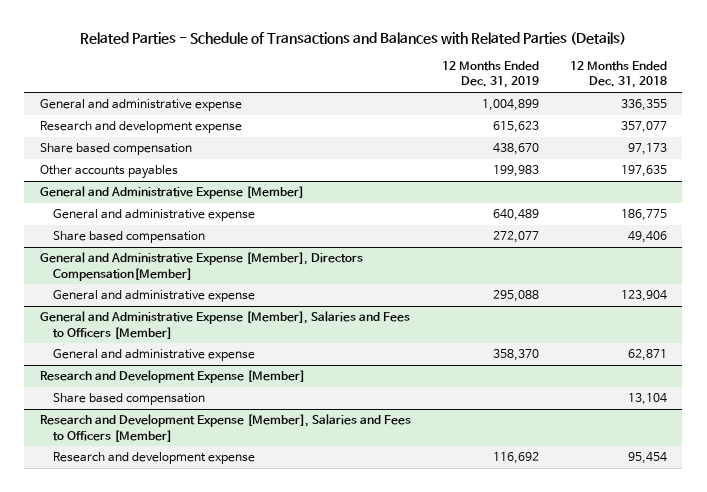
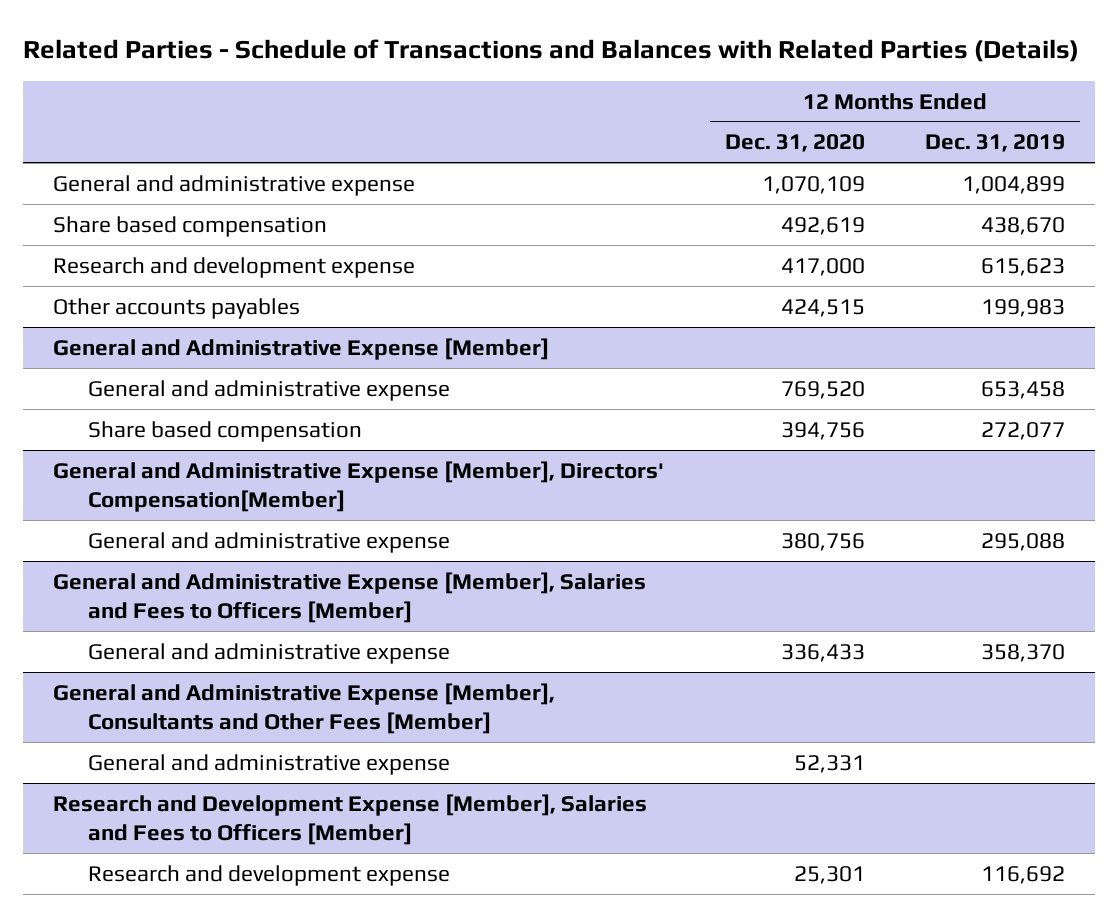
[569,60,667,89] 12 Months Ended Dec. 31, 2018 -> none
none -> [724,134,865,153] Dec. 31, 2020
[39,121,242,134] Research and development expense -> [53,256,416,278] Research and development expense
[492,209,539,222] 640,489 -> [980,380,1065,399] 653,458
[39,252,363,281] General and Administrative Expense [Member], Directors Compensation[Member] -> [53,460,665,512] General and Administrative Expense [Member], Directors' Compensation[Member]
[39,370,305,384] Research and Development Expense [Member] -> none
[53,393,206,406] Share based compensation -> none
none -> [53,682,556,734] General and Administrative Expense [Member], Consultants and Other Fees [Member]
none -> [88,753,451,775] General and administrative expense

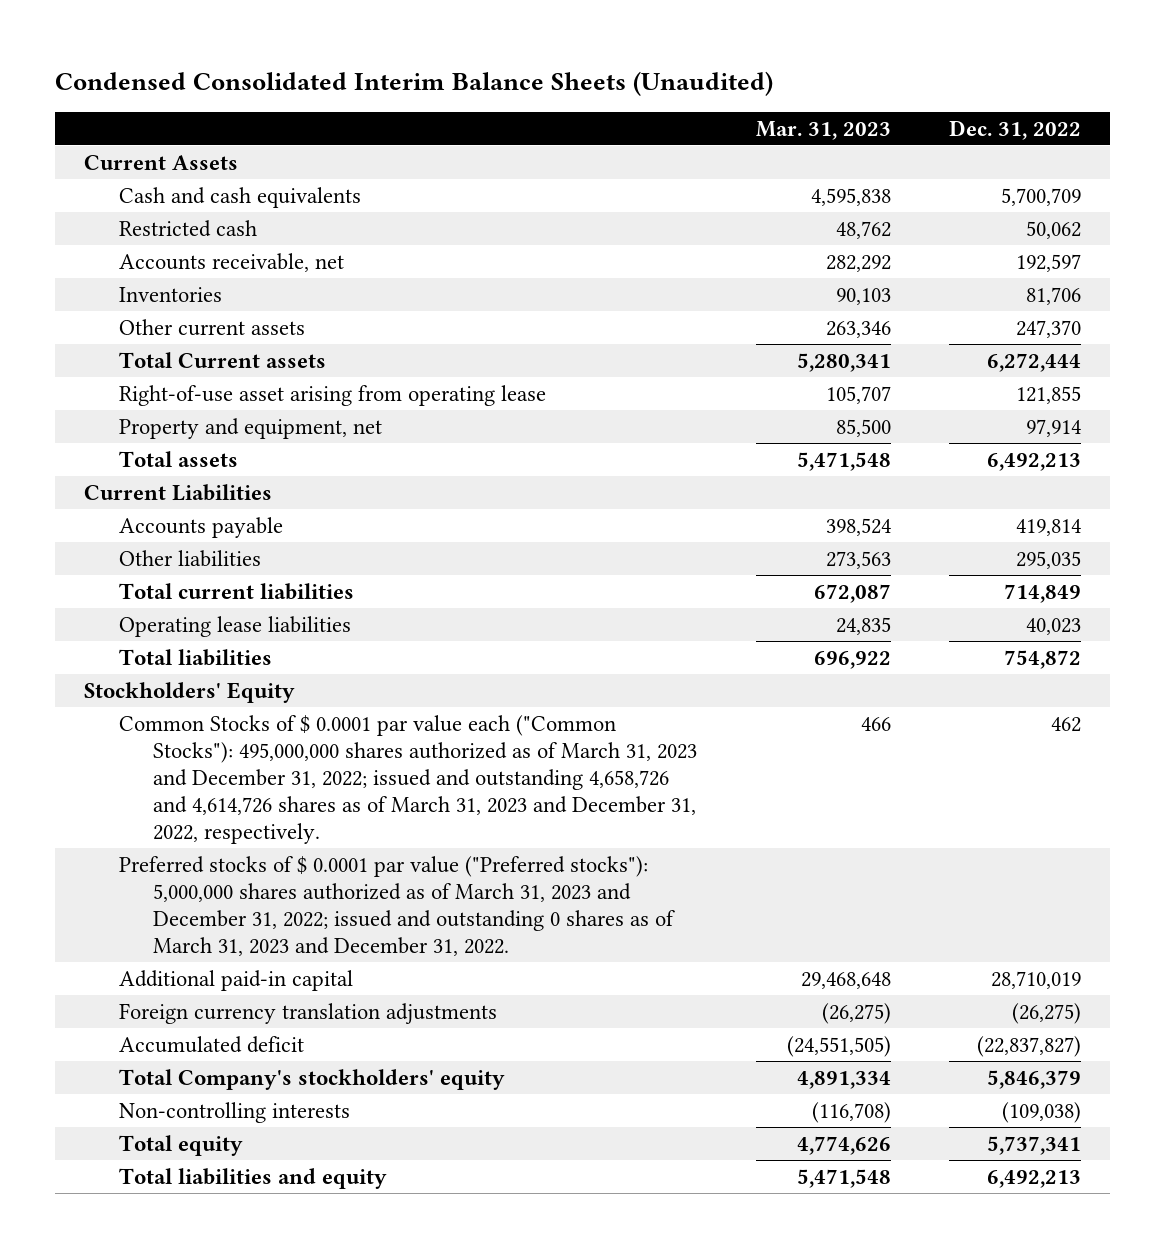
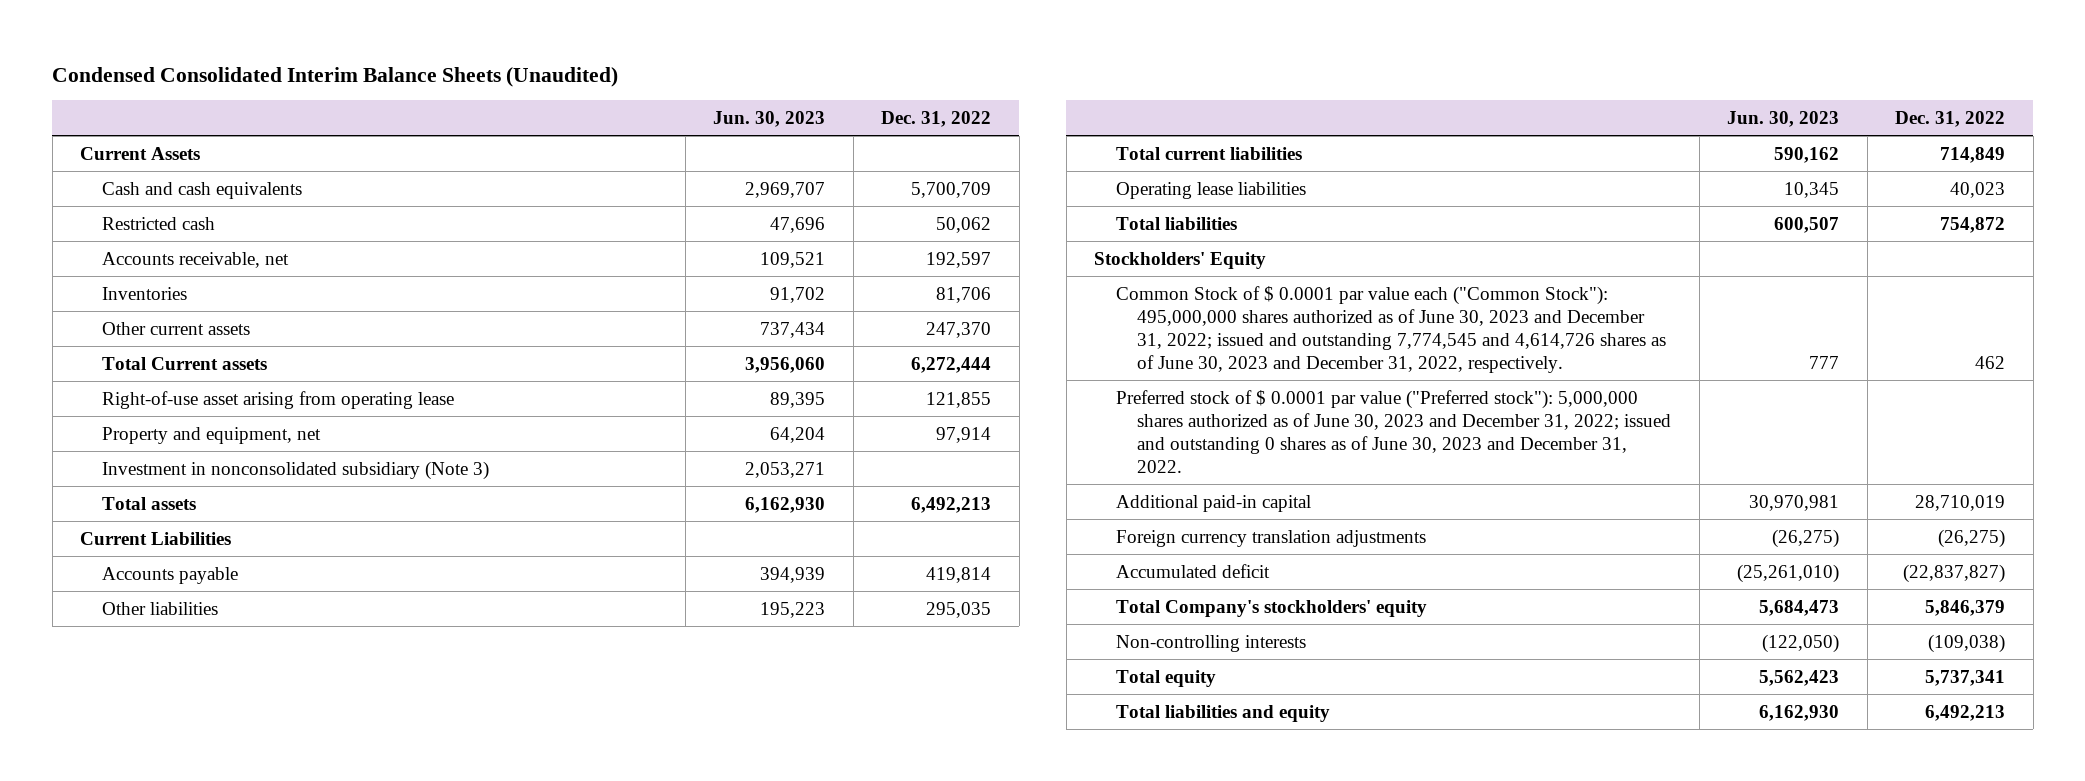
[755,120,891,140] Mar. 31, 2023 -> none
none -> [713,111,826,128] Jun. 30, 2023
none -> [101,460,489,480] Investment in nonconsolidated subsidiary (Note 3)
[118,714,698,845] Common Stocks of $ 0.0001 par value each ("Common Stocks"): 495,000,000 shares authorized as of March 31, 2023 and December 31, 2022; issued and outstanding 4,658,726 and 4,614,726 shares as of March 31, 2023 and December 31, 2022, respectively. -> [1115,285,1667,373] Common Stock of $ 0.0001 par value each ("Common Stock"): 495,000,000 shares authorized as of June 30, 2023 and December 31, 2022; issued and outstanding 7,774,545 and 4,614,726 shares as of June 30, 2023 and December 31, 2022, respectively.
[118,855,676,957] Preferred stocks of $ 0.0001 par value ("Preferred stocks"): 5,000,000 shares authorized as of March 31, 2023 and December 31, 2022; issued and outstanding 0 shares as of March 31, 2023 and December 31, 2022. -> [1115,389,1672,473] Preferred stock of $ 0.0001 par value ("Preferred stock"): 5,000,000 shares authorized as of June 30, 2023 and December 31, 2022; issued and outstanding 0 shares as of June 30, 2023 and December 31, 2022.

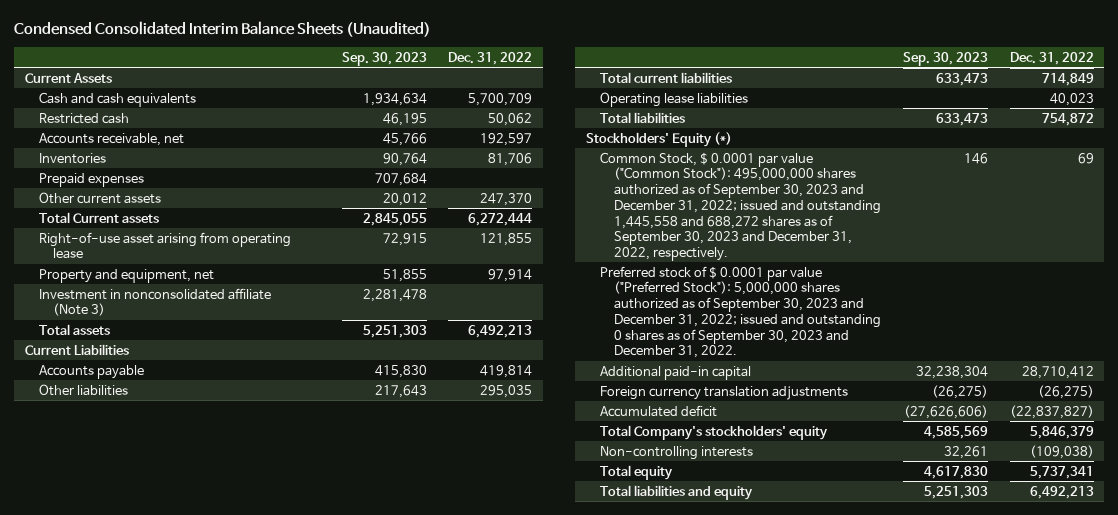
[713,111,826,128] Jun. 30, 2023 -> none
none -> [341,51,427,66] Sep. 30, 2023
none -> [38,172,144,187] Prepaid expenses
[101,460,489,480] Investment in nonconsolidated subsidiary (Note 3) -> [38,287,271,317] Investment in nonconsolidated affiliate (Note 3)
[1094,251,1267,269] Stockholders' Equity -> [586,131,733,147] Stockholders' Equity (*)
[1115,285,1667,373] Common Stock of $ 0.0001 par value each ("Common Stock"): 495,000,000 shares authorized as of June 30, 2023 and December 31, 2022; issued and outstanding 7,774,545 and 4,614,726 shares as of June 30, 2023 and December 31, 2022, respectively. -> [600,151,882,262] Common Stock, $ 0.0001 par value ("Common Stock"): 495,000,000 shares authorized as of September 30, 2023 and December 31, 2022; issued and outstanding 1,445,558 and 688,272 shares as of September 30, 2023 and December 31, 2022, respectively.
[1975,355,2006,369] 462 -> [1077,152,1094,164] 69
[1115,389,1672,473] Preferred stock of $ 0.0001 par value ("Preferred stock"): 5,000,000 shares authorized as of June 30, 2023 and December 31, 2022; issued and outstanding 0 shares as of June 30, 2023 and December 31, 2022. -> [600,265,882,359] Preferred stock of $ 0.0001 par value ("Preferred Stock"): 5,000,000 shares authorized as of September 30, 2023 and December 31, 2022; issued and outstanding 0 shares as of September 30, 2023 and December 31, 2022.
[1915,494,2006,511] 28,710,019 -> [1021,365,1094,379] 28,710,412

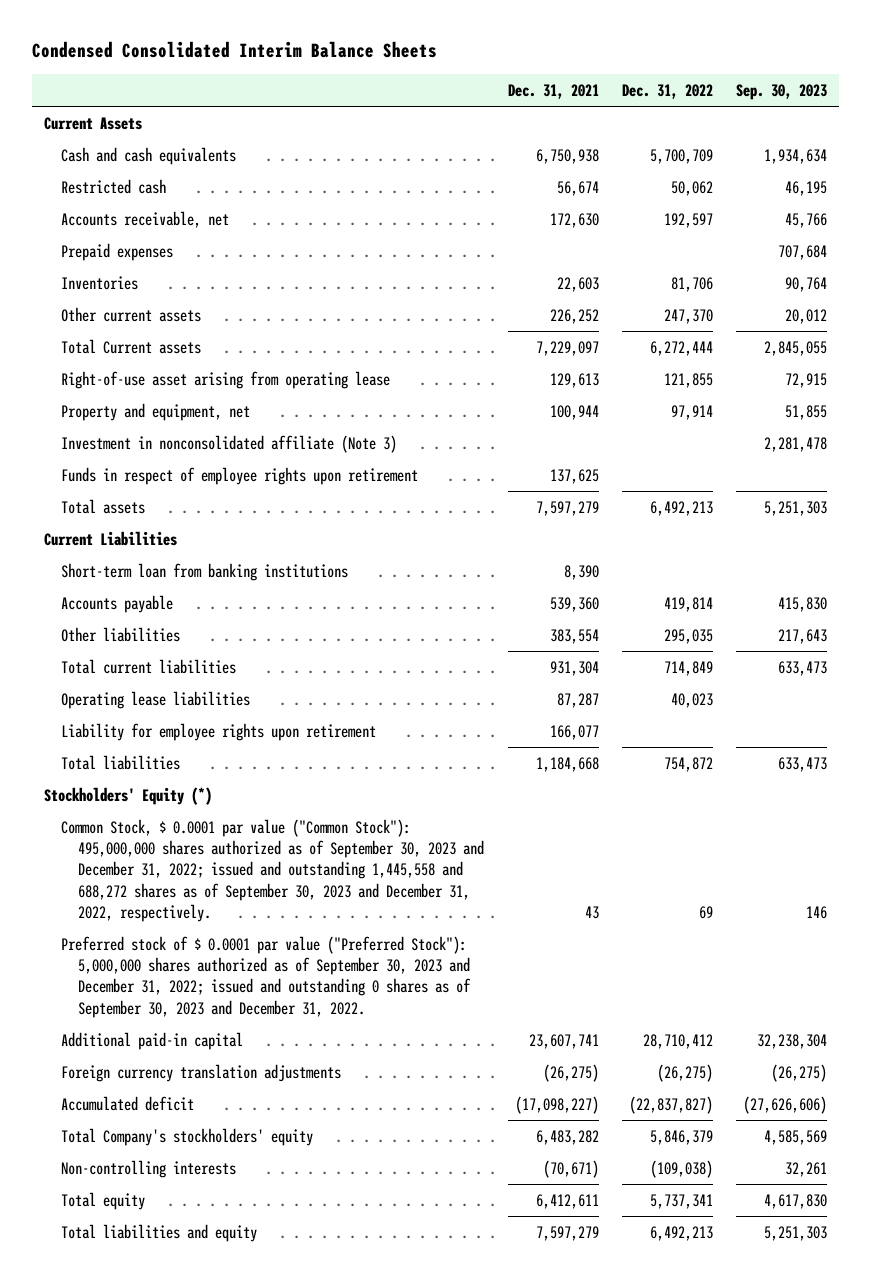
[13,21,431,38] Condensed Consolidated Interim Balance Sheets (Unaudited) -> [32,41,438,59] Condensed Consolidated Interim Balance Sheets
none -> [507,83,599,99] Dec. 31, 2021
[38,152,106,164] Inventories -> [60,275,138,290] Inventories
none -> [60,466,418,485] Funds in respect of employee rights upon retirement
none -> [60,562,348,581] Short-term loan from banking institutions
none -> [60,722,376,741] Liability for employee rights upon retirement

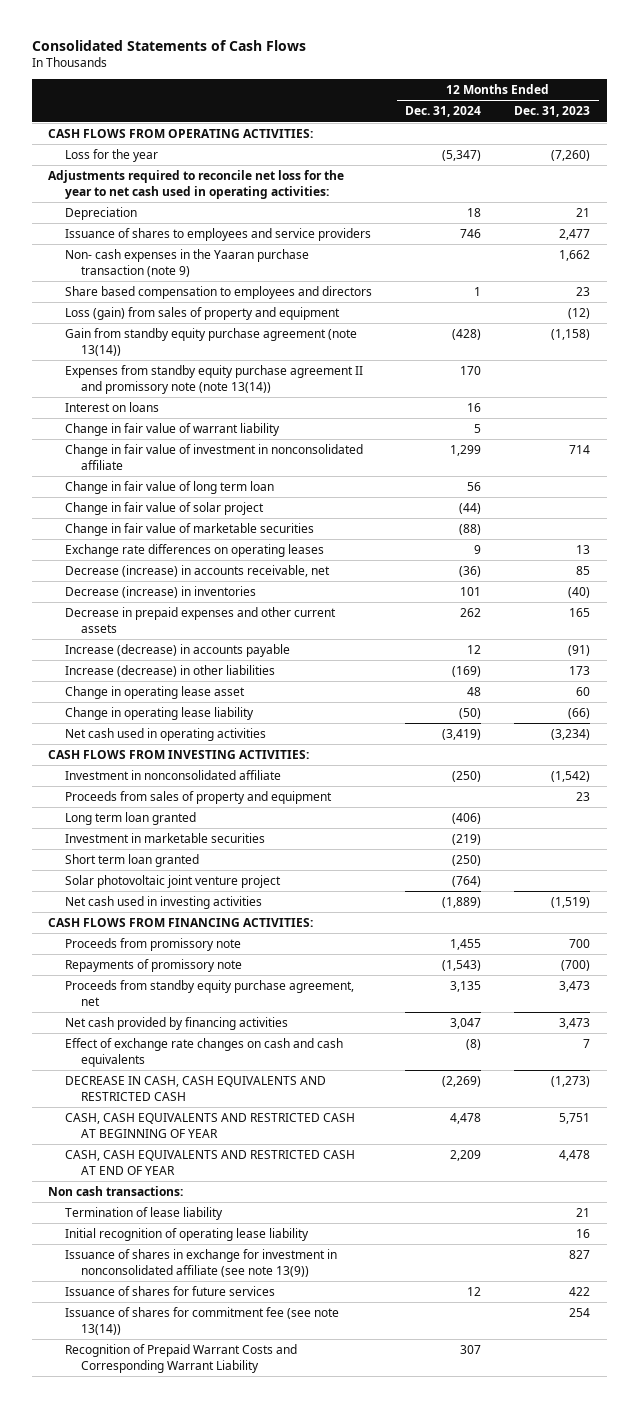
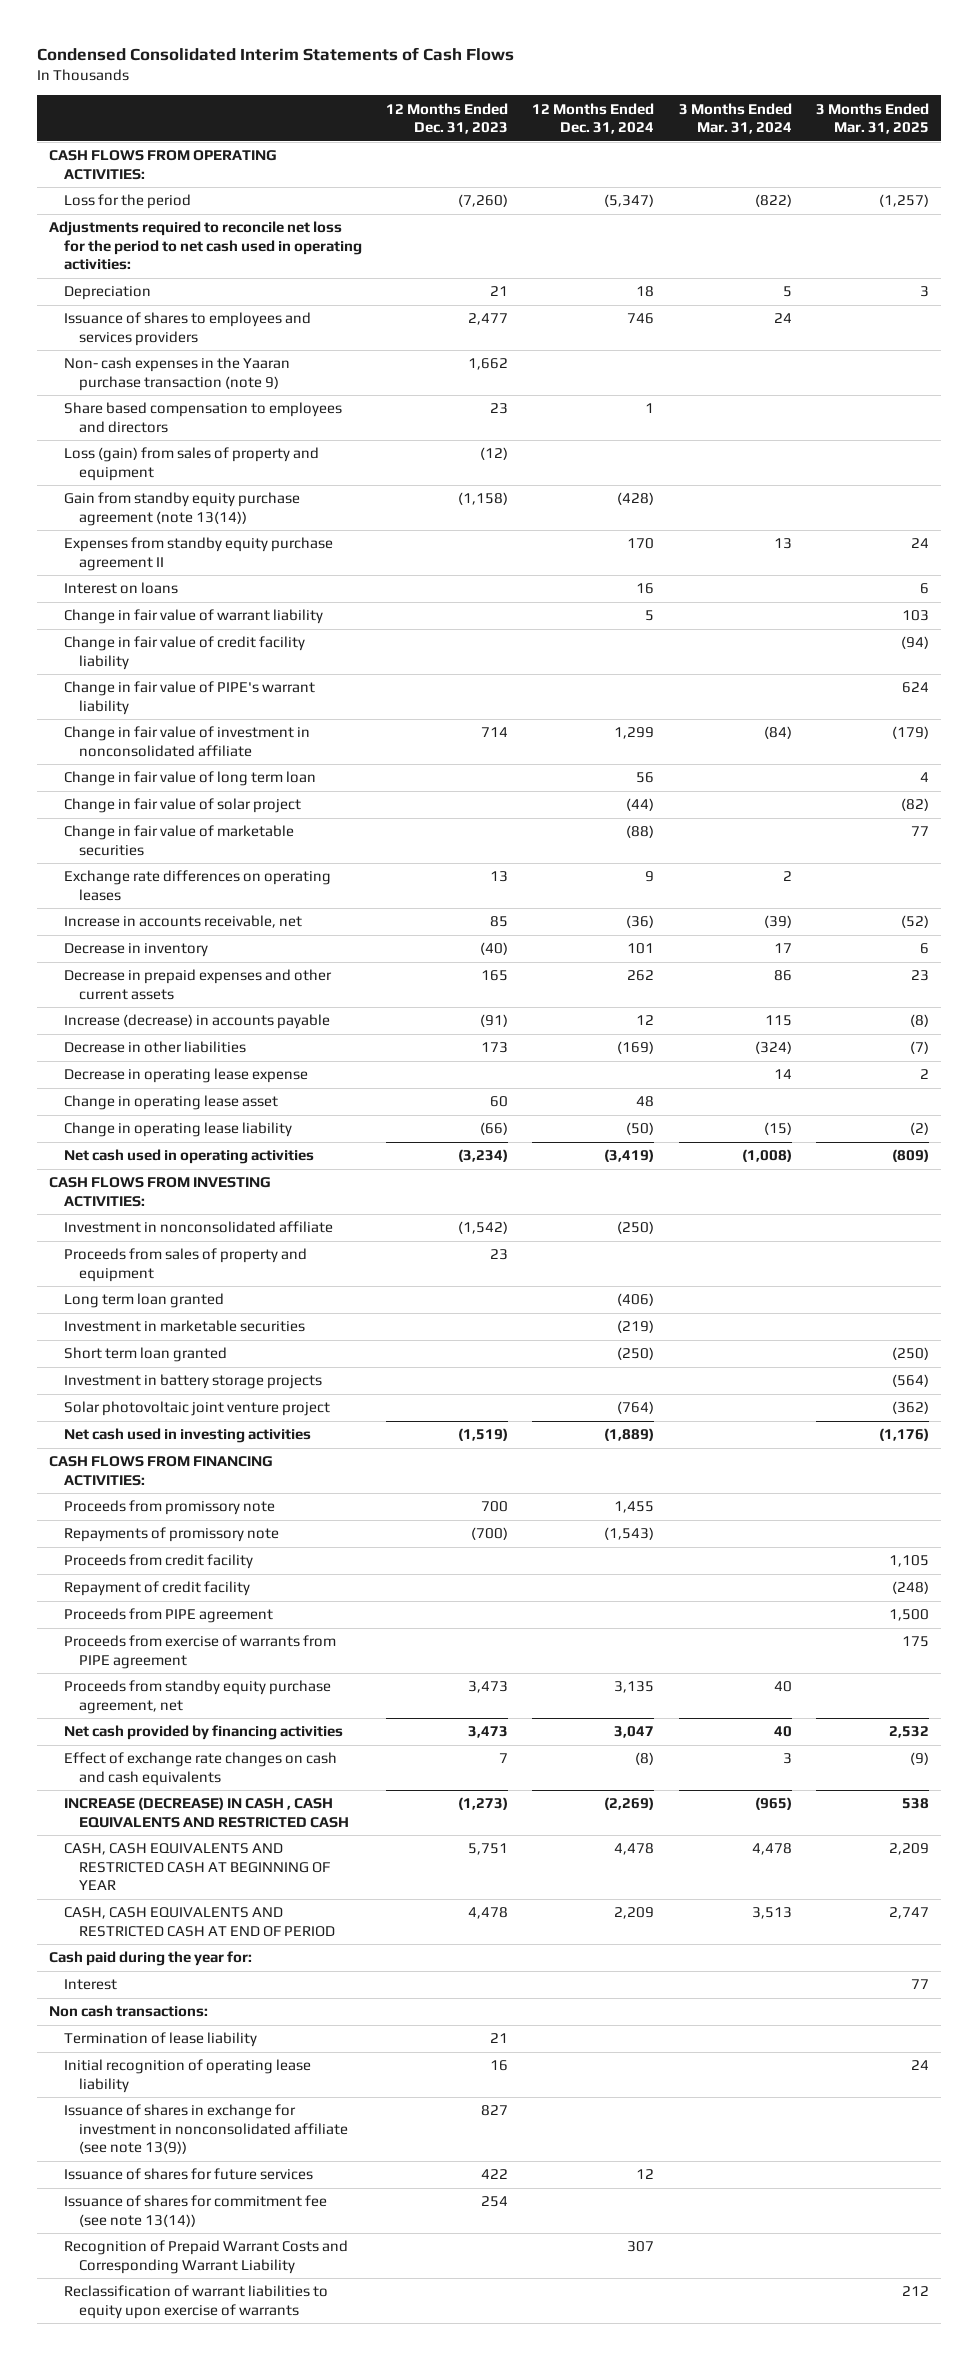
[31,39,306,51] Consolidated Statements of Cash Flows -> [36,47,514,62] Condensed Consolidated Interim Statements of Cash Flows
none -> [678,102,792,135] 3 Months Ended Mar. 31, 2024
none -> [816,102,930,135] 3 Months Ended Mar. 31, 2025
[64,148,158,162] Loss for the year -> [63,194,191,210] Loss for the period
[48,169,345,199] Adjustments required to reconcile net loss for the year to net cash used in operating activities: -> [48,221,362,271] Adjustments required to reconcile net loss for the period to net cash used in operating activities:
[64,227,371,241] Issuance of shares to employees and service providers -> [63,312,311,346] Issuance of shares to employees and services providers
[64,364,363,394] Expenses from standby equity purchase agreement II and promissory note (note 13(14)) -> [63,537,333,571] Expenses from standby equity purchase agreement II
none -> [63,636,305,670] Change in fair value of credit facility liability
none -> [63,681,315,715] Change in fair value of PIPE's warrant liability
[64,564,330,577] Decrease (increase) in accounts receivable, net -> [63,915,302,929] Increase in accounts receivable, net
[64,585,256,598] Decrease (increase) in inventories -> [63,943,208,958] Decrease in inventory
[64,664,275,677] Increase (decrease) in other liabilities -> [63,1041,246,1054] Decrease in other liabilities
none -> [63,1068,308,1084] Decrease in operating lease expense
none -> [63,1374,322,1390] Investment in battery storage projects
none -> [63,1554,253,1570] Proceeds from credit facility
none -> [63,1581,250,1597] Repayment of credit facility
none -> [63,1608,273,1624] Proceeds from PIPE agreement
none -> [63,1635,336,1669] Proceeds from exercise of warrants from PIPE agreement
[64,1075,326,1101] DECREASE IN CASH, CASH EQUIVALENTS AND RESTRICTED CASH -> [63,1797,349,1828] INCREASE (DECREASE) IN CASH , CASH EQUIVALENTS AND RESTRICTED CASH
[64,1149,355,1175] CASH, CASH EQUIVALENTS AND RESTRICTED CASH AT END OF YEAR -> [63,1907,335,1937] CASH, CASH EQUIVALENTS AND RESTRICTED CASH AT END OF PERIOD
none -> [48,1951,252,1967] Cash paid during the year for:
none -> [63,1979,117,1991] Interest
none -> [63,2285,328,2319] Reclassification of warrant liabilities to equity upon exercise of warrants

